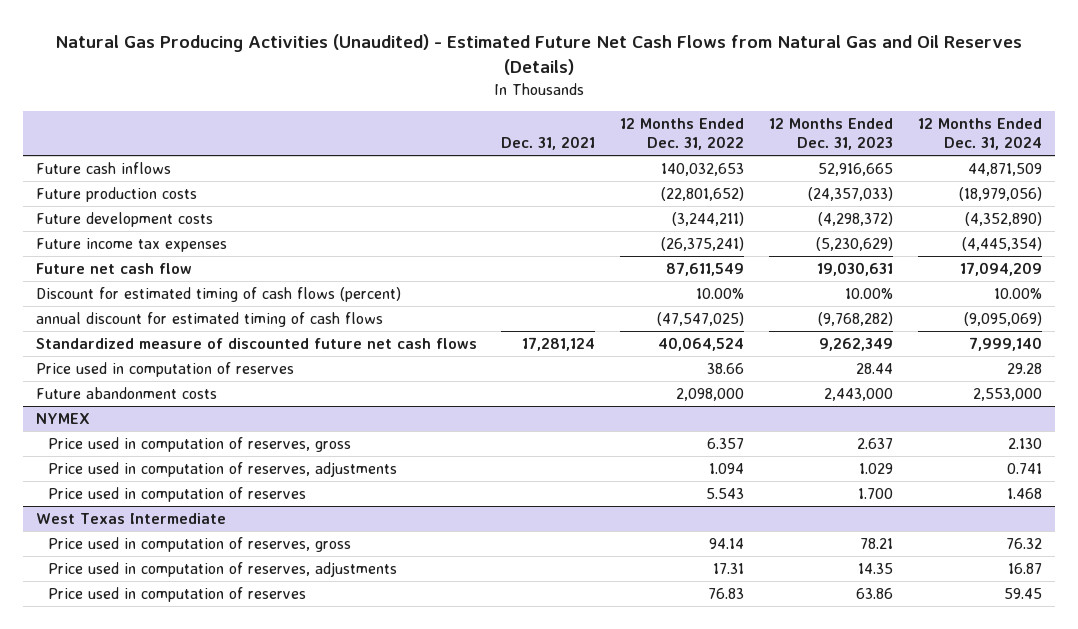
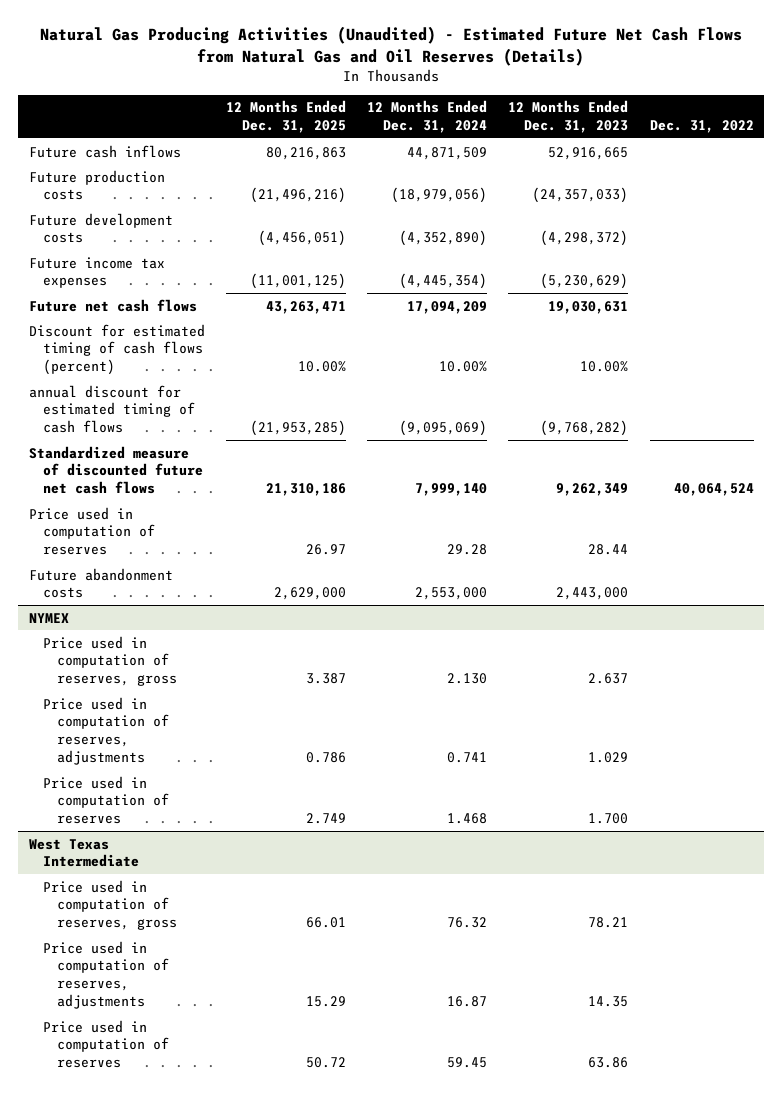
[501,136,596,151] Dec. 31, 2021 -> none
[620,118,745,151] 12 Months Ended Dec. 31, 2022 -> none
none -> [225,100,346,134] 12 Months Ended Dec. 31, 2025
none -> [649,120,754,134] Dec. 31, 2022
[35,262,192,274] Future net cash flow -> [28,298,197,312] Future net cash flows

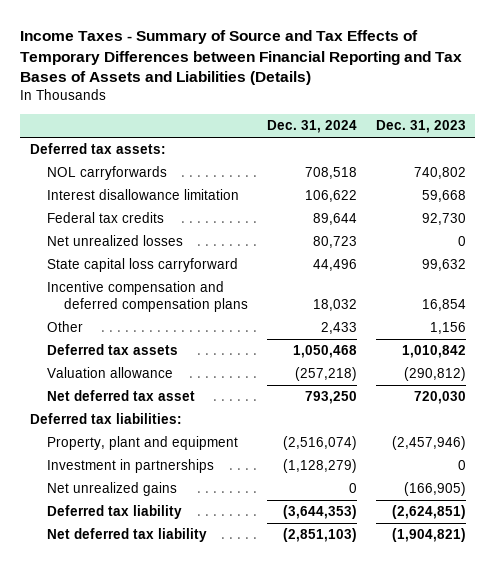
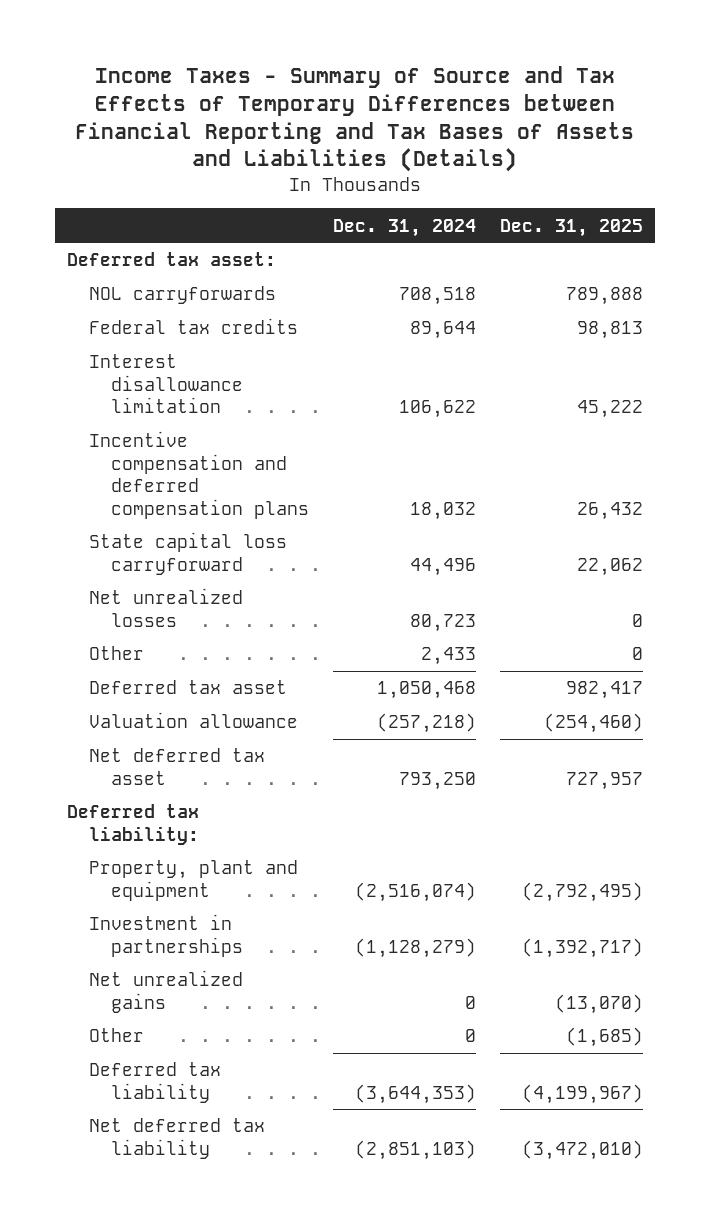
[375,120,466,134] Dec. 31, 2023 -> none
none -> [499,218,643,237] Dec. 31, 2025
[29,143,166,155] Deferred tax assets: -> [67,252,277,267] Deferred tax asset:
[46,189,239,201] Interest disallowance limitation -> [89,354,243,414] Interest disallowance limitation
[46,258,238,273] State capital loss carryforward -> [89,532,288,575] State capital loss carryforward
[46,235,183,247] Net unrealized losses -> [89,588,244,627] Net unrealized losses
[46,344,178,356] Deferred tax assets -> [89,680,288,695] Deferred tax asset
[29,413,182,425] Deferred tax liabilities: -> [67,804,200,845] Deferred tax liability:
none -> [89,1028,145,1043] Other

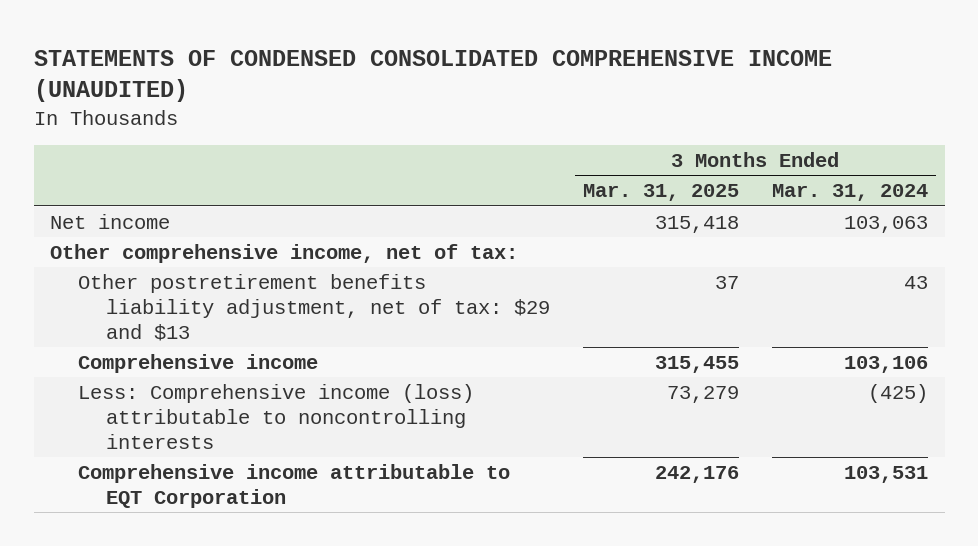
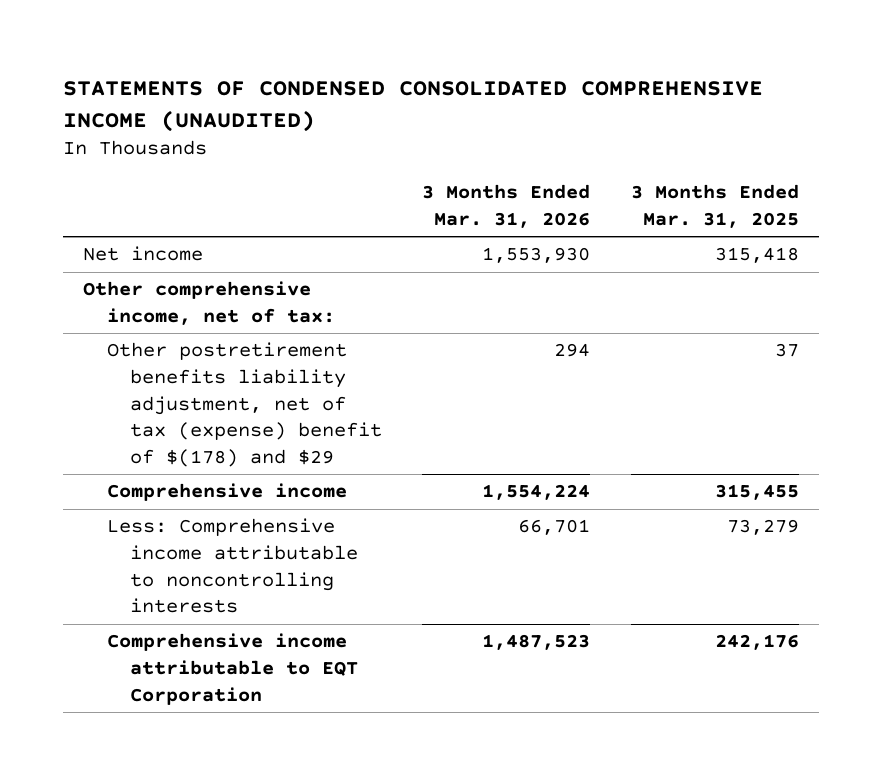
[772,184,929,202] Mar. 31, 2024 -> none
none -> [422,184,591,228] 3 Months Ended Mar. 31, 2026
[78,273,550,342] Other postretirement benefits liability adjustment, net of tax: $29 and $13 -> [106,342,383,467] Other postretirement benefits liability adjustment, net of tax (expense) benefit of $(178) and $29
[78,383,475,450] Less: Comprehensive income (loss) attributable to noncontrolling interests -> [106,518,359,614] Less: Comprehensive income attributable to noncontrolling interests

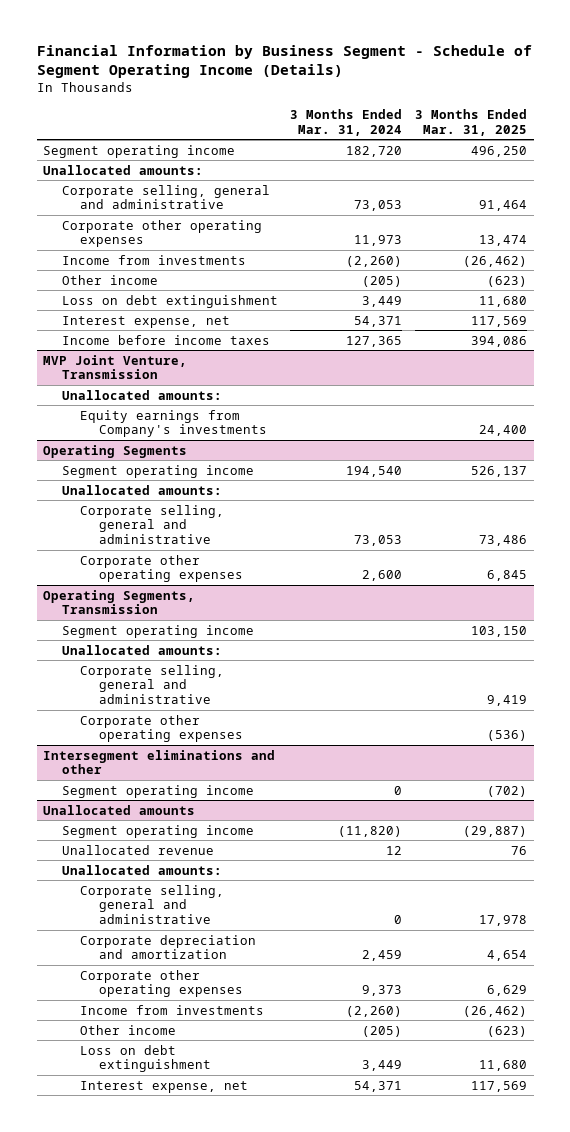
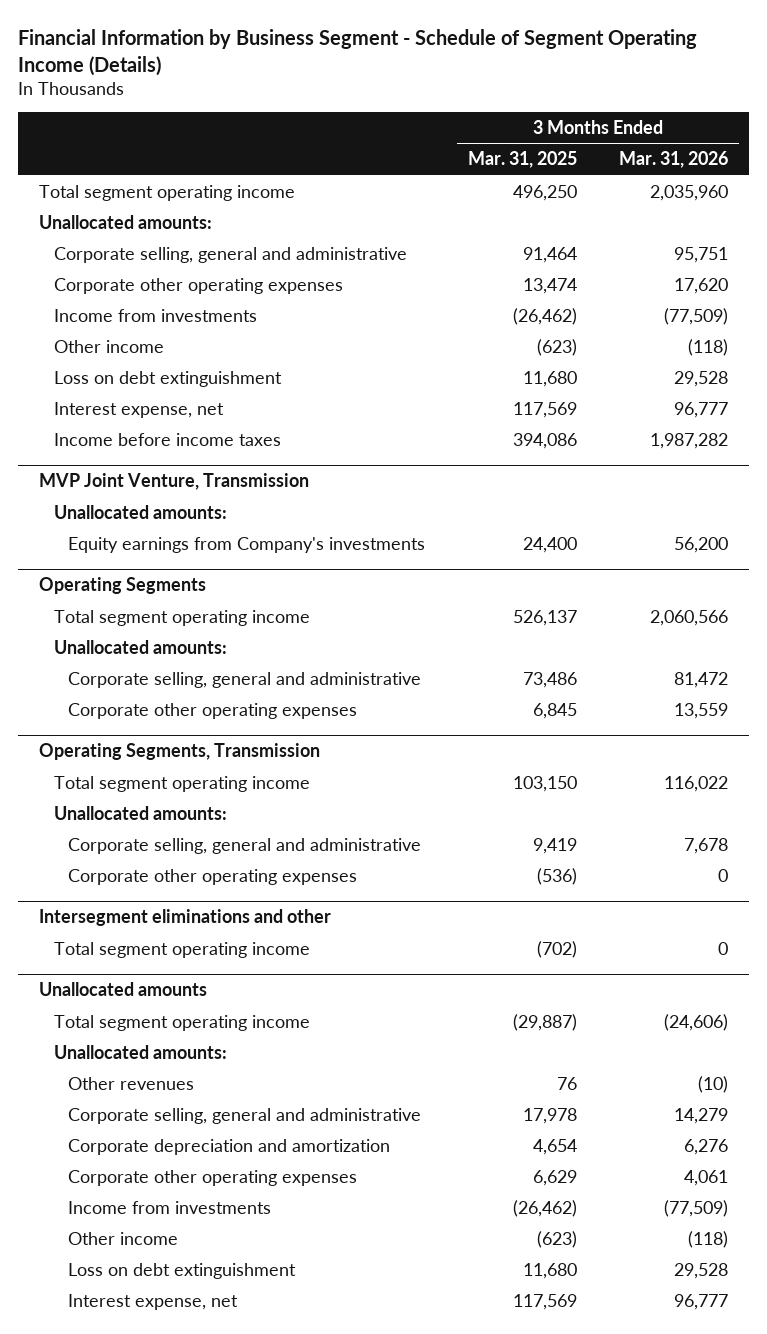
[290,108,403,136] 3 Months Ended Mar. 31, 2024 -> none
none -> [618,151,728,169] Mar. 31, 2026
[42,144,235,158] Segment operating income -> [38,184,295,201] Total segment operating income
[61,464,254,478] Segment operating income -> [53,609,310,626] Total segment operating income
[61,624,254,638] Segment operating income -> [53,775,310,792] Total segment operating income
[61,784,254,798] Segment operating income -> [53,941,310,958] Total segment operating income
[61,844,214,855] Unallocated revenue -> none
[61,824,254,838] Segment operating income -> [53,1014,310,1031] Total segment operating income
none -> [68,1076,195,1090] Other revenues

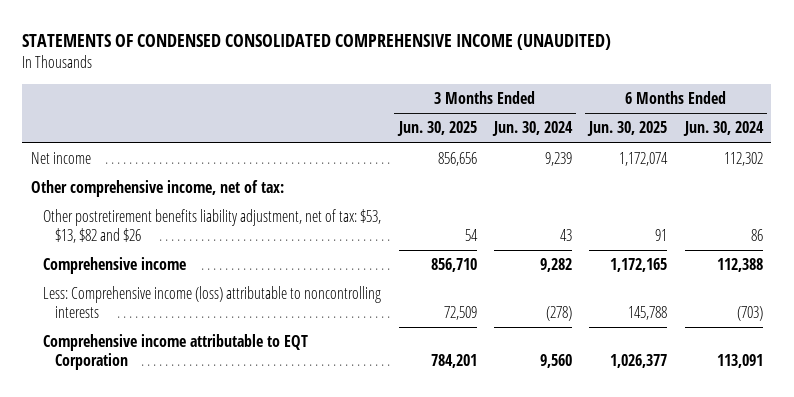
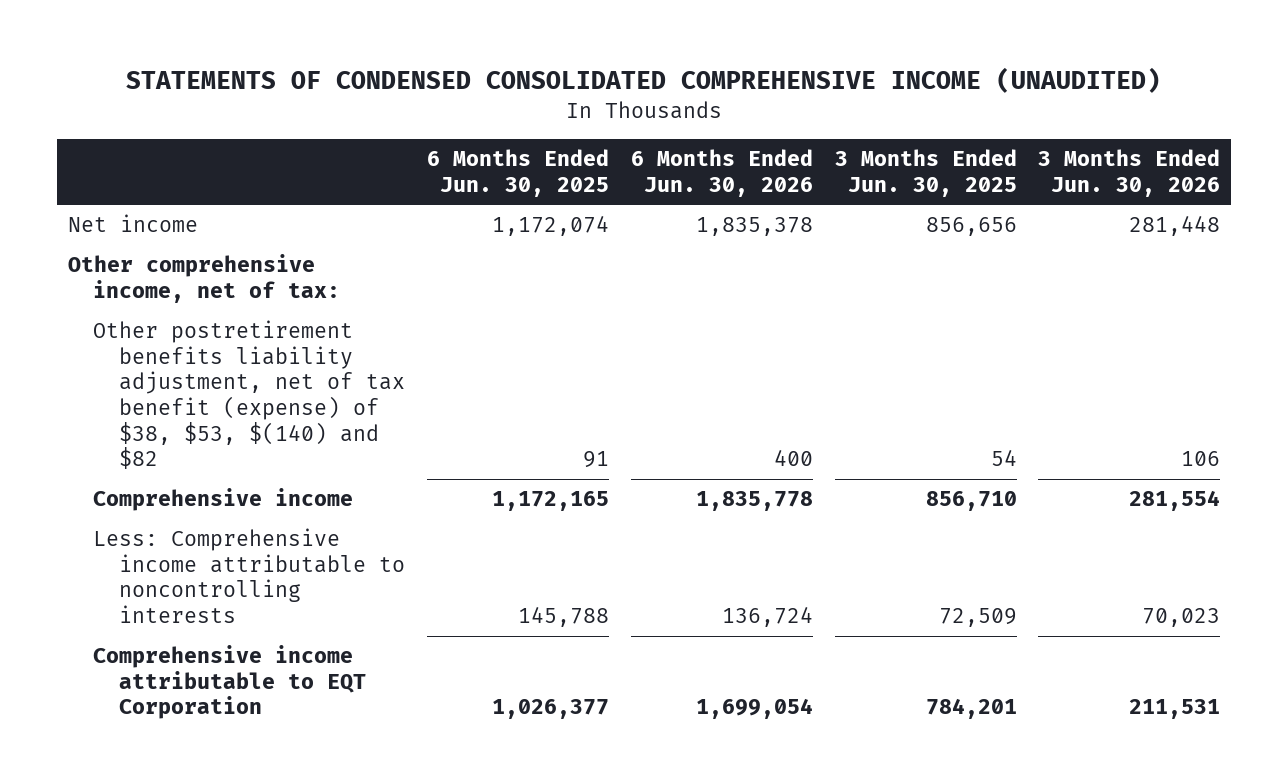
[491,121,573,137] Jun. 30, 2024 -> none
[682,121,764,137] Jun. 30, 2024 -> none
none -> [630,148,813,197] 6 Months Ended Jun. 30, 2026
none -> [1038,148,1221,197] 3 Months Ended Jun. 30, 2026
[43,209,382,243] Other postretirement benefits liability adjustment, net of tax: $53, $13, $82 and $26 -> [93,320,406,470] Other postretirement benefits liability adjustment, net of tax benefit (expense) of $38, $53, $(140) and $82
[43,286,382,318] Less: Comprehensive income (loss) attributable to noncontrolling interests -> [93,528,406,623] Less: Comprehensive income attributable to noncontrolling interests

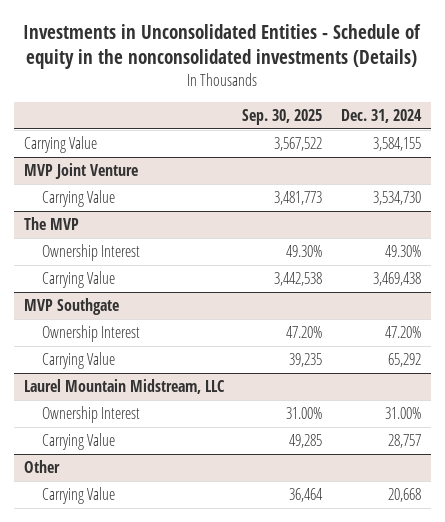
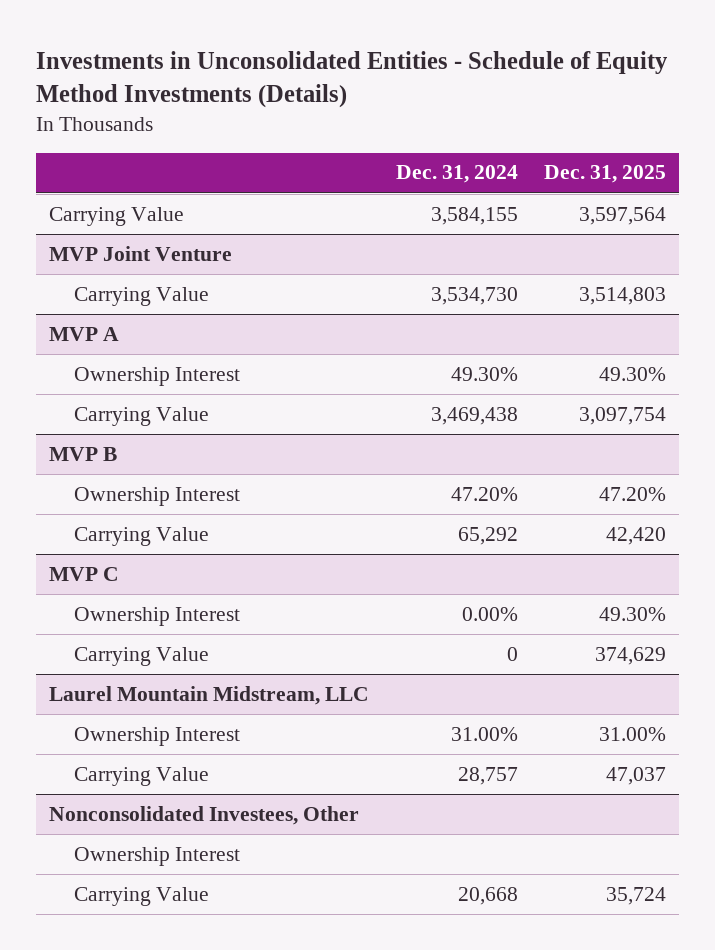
[23,24,422,69] Investments in Unconsolidated Entities - Schedule of equity in the nonconsolidated investments (Details) -> [36,51,669,109] Investments in Unconsolidated Entities - Schedule of Equity Method Investments (Details)
[242,109,323,126] Sep. 30, 2025 -> none
none -> [543,165,666,184] Dec. 31, 2025
[23,217,79,231] The MVP -> none
none -> [49,326,120,341] MVP A
[23,298,119,316] MVP Southgate -> none
none -> [49,446,118,461] MVP B
none -> [49,566,120,581] MVP C
none -> [74,606,241,626] Ownership Interest
none -> [74,646,210,666] Carrying Value
[23,460,60,474] Other -> [49,805,360,825] Nonconsolidated Investees, Other
none -> [74,846,241,866] Ownership Interest

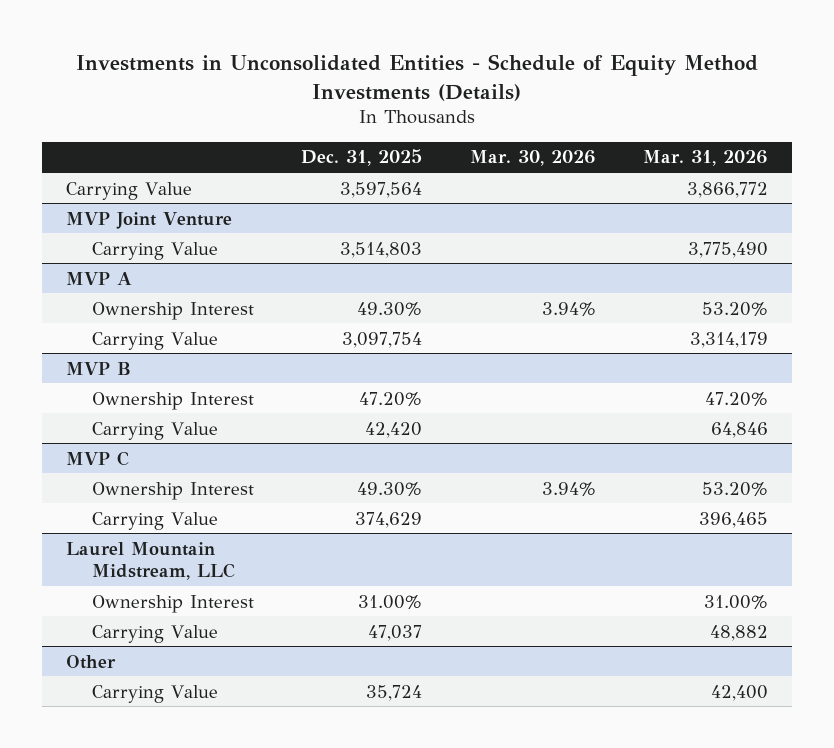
[395,165,518,184] Dec. 31, 2024 -> none
none -> [469,150,596,167] Mar. 30, 2026
none -> [643,150,769,167] Mar. 31, 2026
[74,846,241,866] Ownership Interest -> none
[49,805,360,825] Nonconsolidated Investees, Other -> [65,654,116,669] Other

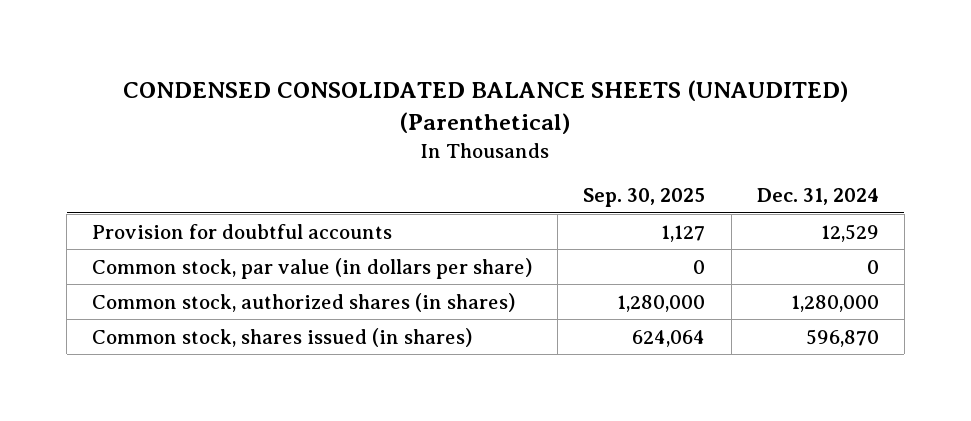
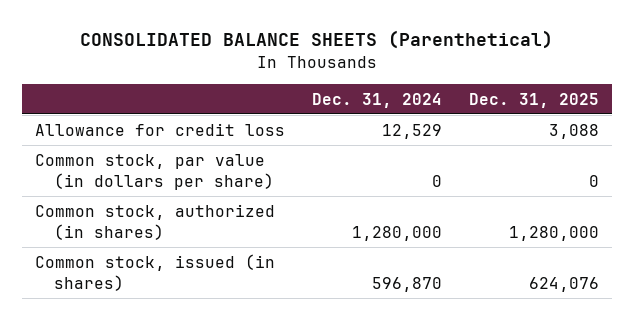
[123,80,849,134] CONDENSED CONSOLIDATED BALANCE SHEETS (UNAUDITED) (Parenthetical) -> [79,30,553,50] CONSOLIDATED BALANCE SHEETS (Parenthetical)
[583,188,706,208] Sep. 30, 2025 -> none
none -> [468,92,599,108] Dec. 31, 2025
[92,223,393,239] Provision for doubtful accounts -> [35,122,286,136] Allowance for credit loss
[92,292,516,312] Common stock, authorized shares (in shares) -> [35,203,276,240] Common stock, authorized (in shares)
[92,327,473,347] Common stock, shares issued (in shares) -> [35,253,276,291] Common stock, issued (in shares)

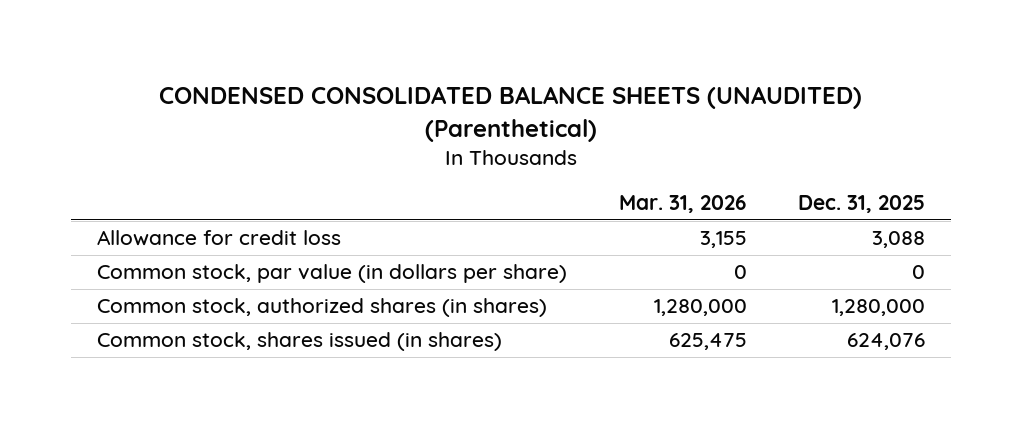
[79,30,553,50] CONSOLIDATED BALANCE SHEETS (Parenthetical) -> [159,85,863,142] CONDENSED CONSOLIDATED BALANCE SHEETS (UNAUDITED) (Parenthetical)
[311,92,442,108] Dec. 31, 2024 -> none
none -> [618,195,747,214] Mar. 31, 2026
[35,203,276,240] Common stock, authorized (in shares) -> [97,298,548,318] Common stock, authorized shares (in shares)
[35,253,276,291] Common stock, issued (in shares) -> [97,332,503,352] Common stock, shares issued (in shares)

